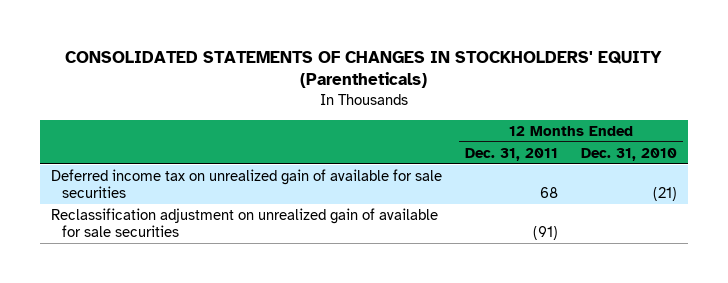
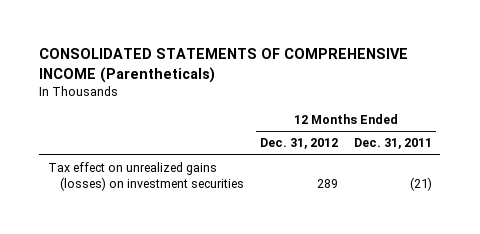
[65,50,663,89] CONSOLIDATED STATEMENTS OF CHANGES IN STOCKHOLDERS' EQUITY (Parentheticals) -> [39,48,409,83] CONSOLIDATED STATEMENTS OF COMPREHENSIVE INCOME (Parentheticals)
[580,147,677,161] Dec. 31, 2010 -> none
none -> [259,138,338,150] Dec. 31, 2012
[51,207,439,238] Reclassification adjustment on unrealized gain of available for sale securities -> none
[51,168,443,199] Deferred income tax on unrealized gain of available for sale securities -> [47,162,244,191] Tax effect on unrealized gains (losses) on investment securities
[540,187,559,199] 68 -> [410,176,433,191] (21)

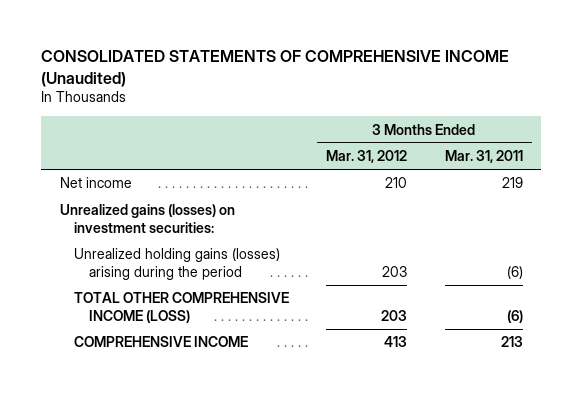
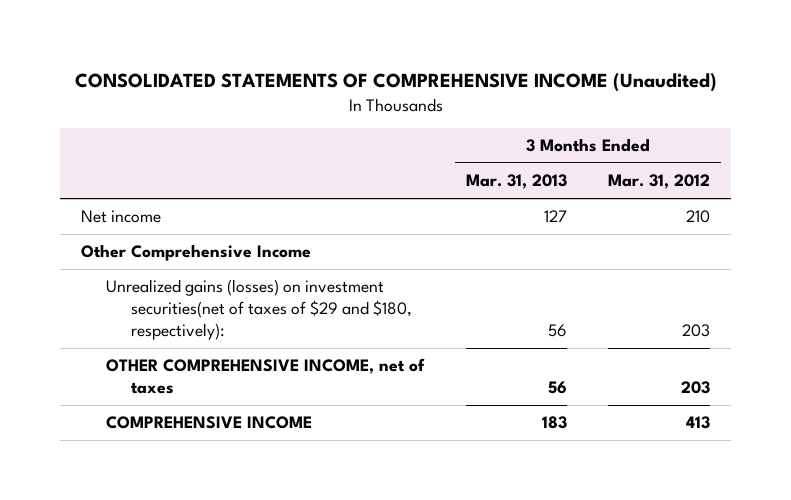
[444,150,523,164] Mar. 31, 2011 -> none
none -> [465,174,567,190] Mar. 31, 2013
[59,204,235,233] Unrealized gains (losses) on investment securities: -> [81,244,312,262] Other Comprehensive Income
[74,248,281,280] Unrealized holding gains (losses) arising during the period -> [106,279,412,341] Unrealized gains (losses) on investment securities(net of taxes of $29 and $180, respectively):
[74,292,290,323] TOTAL OTHER COMPREHENSIVE INCOME (LOSS) -> [106,358,426,395] OTHER COMPREHENSIVE INCOME, net of taxes

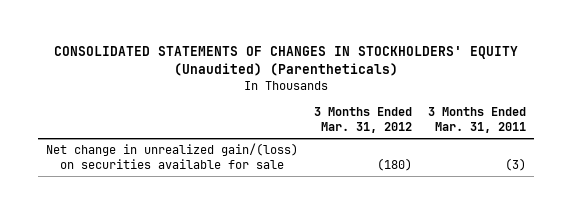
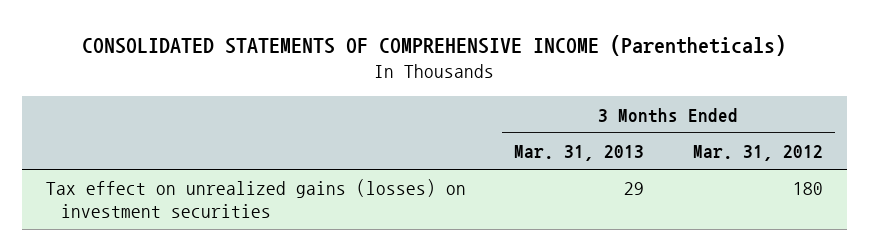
[54,46,519,77] CONSOLIDATED STATEMENTS OF CHANGES IN STOCKHOLDERS' EQUITY (Unaudited) (Parentheticals) -> [82,34,787,56] CONSOLIDATED STATEMENTS OF COMPREHENSIVE INCOME (Parentheticals)
[428,107,527,134] 3 Months Ended Mar. 31, 2011 -> none
none -> [514,144,645,161] Mar. 31, 2013
[46,143,299,170] Net change in unrealized gain/(loss) on securities available for sale -> [45,179,466,218] Tax effect on unrealized gains (losses) on investment securities
[377,158,413,172] (180) -> [792,182,823,196] 180

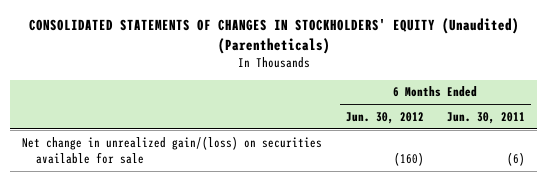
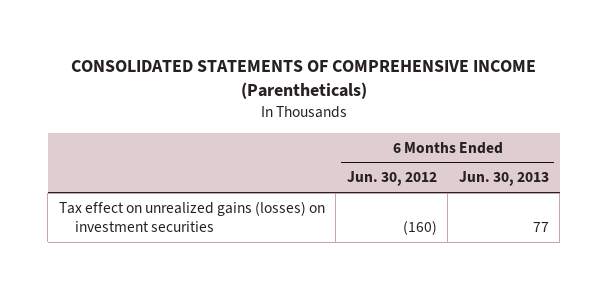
[28,18,519,54] CONSOLIDATED STATEMENTS OF CHANGES IN STOCKHOLDERS' EQUITY (Unaudited) (Parentheticals) -> [70,60,536,100] CONSOLIDATED STATEMENTS OF COMPREHENSIVE INCOME (Parentheticals)
[447,111,526,124] Jun. 30, 2011 -> none
none -> [458,171,549,187] Jun. 30, 2013
[22,135,323,164] Net change in unrealized gain/(loss) on securities available for sale -> [58,200,325,233] Tax effect on unrealized gains (losses) on investment securities

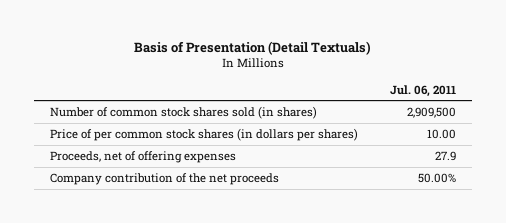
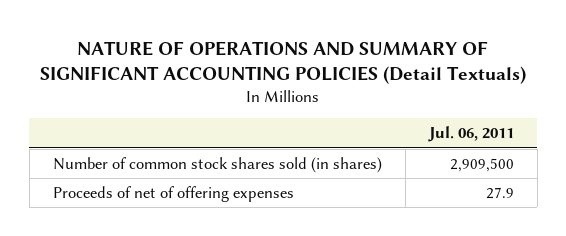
[134,40,372,55] Basis of Presentation (Detail Textuals) -> [40,40,527,84] NATURE OF OPERATIONS AND SUMMARY OF SIGNIFICANT ACCOUNTING POLICIES (Detail Textuals)
[50,128,359,142] Price of per common stock shares (in dollars per shares) -> none
[50,173,280,186] Company contribution of the net proceeds -> none
[50,151,237,164] Proceeds, net of offering expenses -> [52,185,294,202] Proceeds of net of offering expenses

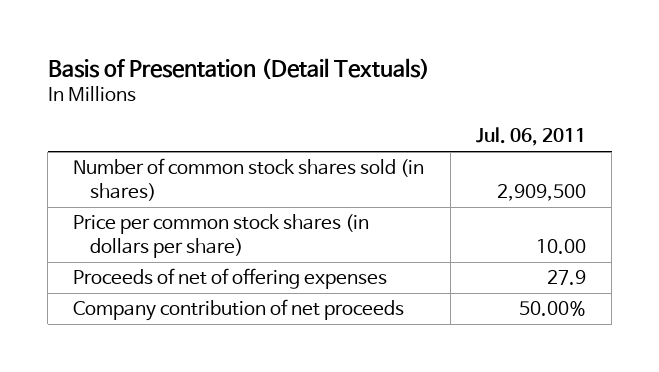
[40,40,527,84] NATURE OF OPERATIONS AND SUMMARY OF SIGNIFICANT ACCOUNTING POLICIES (Detail Textuals) -> [47,58,430,80] Basis of Presentation (Detail Textuals)
none -> [73,214,370,259] Price per common stock shares (in dollars per share)
none -> [73,299,405,322] Company contribution of net proceeds

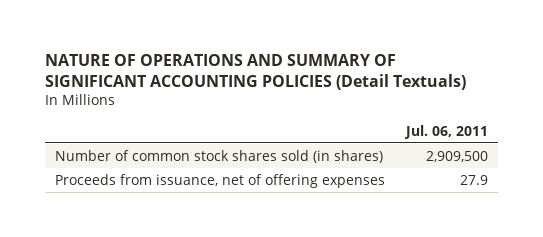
[47,58,430,80] Basis of Presentation (Detail Textuals) -> [44,54,466,91] NATURE OF OPERATIONS AND SUMMARY OF SIGNIFICANT ACCOUNTING POLICIES (Detail Textuals)
[73,214,370,259] Price per common stock shares (in dollars per share) -> none
[73,299,405,322] Company contribution of net proceeds -> none
[73,268,388,290] Proceeds of net of offering expenses -> [55,173,386,188] Proceeds from issuance, net of offering expenses

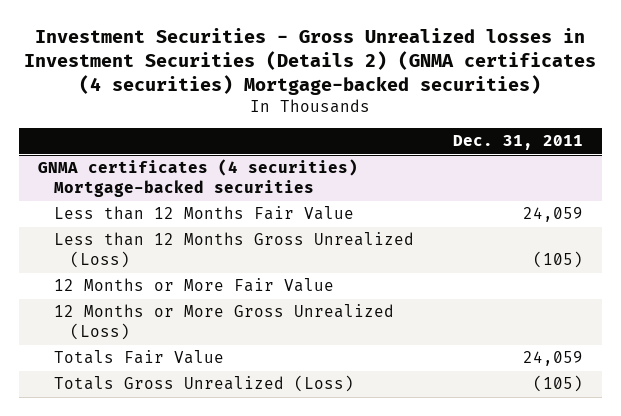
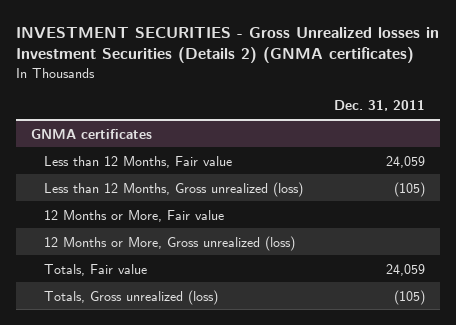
[24,27,597,96] Investment Securities - Gross Unrealized losses in Investment Securities (Details 2) (GNMA certificates (4 securities) Mortgage-backed securities) -> [16,26,440,64] INVESTMENT SECURITIES - Gross Unrealized losses in Investment Securities (Details 2) (GNMA certificates)
[37,159,358,198] GNMA certificates (4 securities) Mortgage-backed securities -> none
none -> [31,128,153,139] GNMA certificates
[54,206,355,221] Less than 12 Months Fair Value -> [44,155,233,168] Less than 12 Months, Fair value
[54,232,415,269] Less than 12 Months Gross Unrealized (Loss) -> [44,181,304,197] Less than 12 Months, Gross unrealized (loss)
[54,278,335,293] 12 Months or More Fair Value -> [44,209,225,222] 12 Months or More, Fair value
[54,304,395,341] 12 Months or More Gross Unrealized (Loss) -> [44,235,296,251] 12 Months or More, Gross unrealized (loss)
[54,350,225,365] Totals Fair Value -> [44,263,148,276] Totals, Fair value
[54,375,355,393] Totals Gross Unrealized (Loss) -> [44,289,219,305] Totals, Gross unrealized (loss)

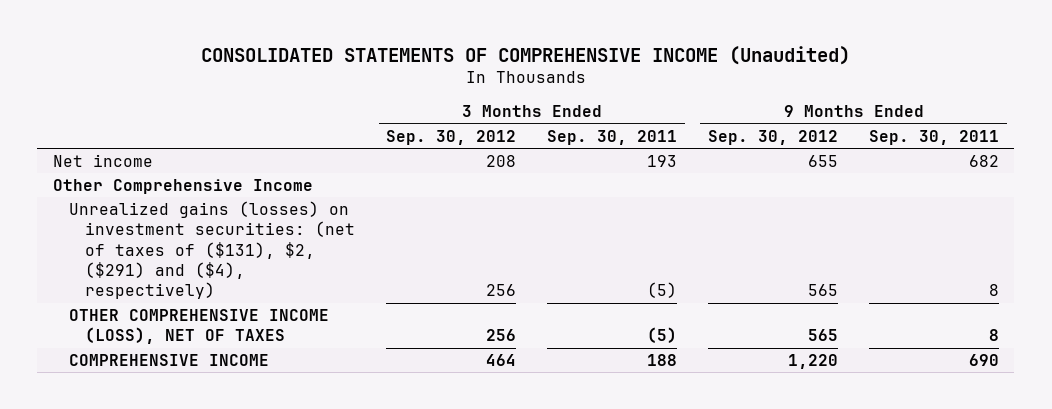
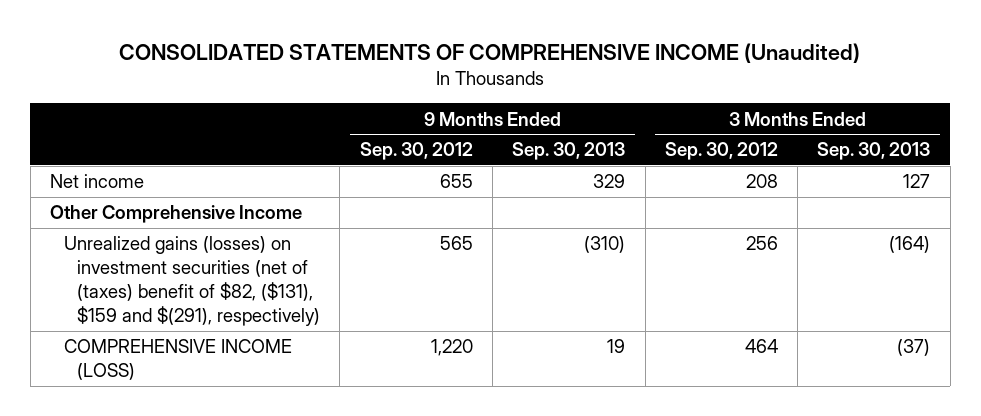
[547,129,678,145] Sep. 30, 2011 -> none
[869,129,1000,145] Sep. 30, 2011 -> none
none -> [512,142,626,161] Sep. 30, 2013
none -> [817,142,931,161] Sep. 30, 2013
[69,309,330,345] OTHER COMPREHENSIVE INCOME (LOSS), NET OF TAXES -> none
[69,201,356,300] Unrealized gains (losses) on investment securities: (net of taxes of ($131), $2, ($291) and ($4), respectively) -> [63,236,321,327] Unrealized gains (losses) on investment securities (net of (taxes) benefit of $82, ($131), $159 and $(291), respectively)
[69,354,270,367] COMPREHENSIVE INCOME -> [63,339,292,381] COMPREHENSIVE INCOME (LOSS)

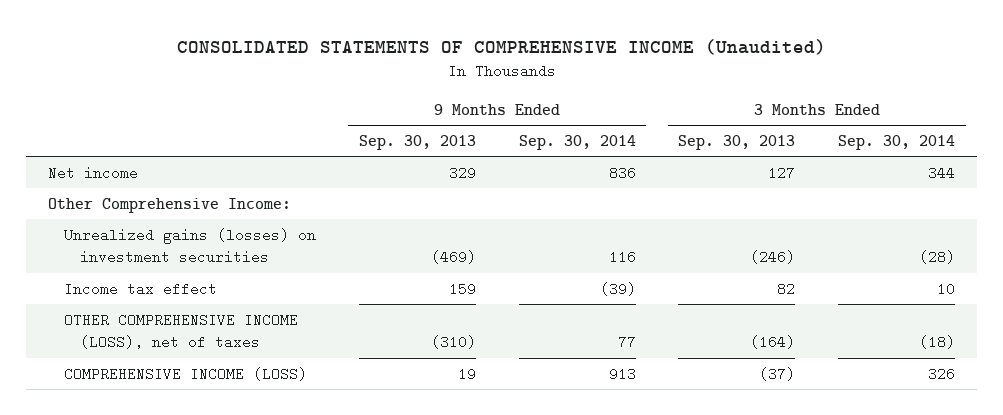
[359,142,473,161] Sep. 30, 2012 -> none
[664,142,778,161] Sep. 30, 2012 -> none
none -> [518,134,636,150] Sep. 30, 2014
none -> [838,134,956,150] Sep. 30, 2014
[50,205,303,224] Other Comprehensive Income -> [47,197,291,213] Other Comprehensive Income:
[63,236,321,327] Unrealized gains (losses) on investment securities (net of (taxes) benefit of $82, ($131), $159 and $(291), respectively) -> [63,227,316,265] Unrealized gains (losses) on investment securities
[584,236,626,254] (310) -> [430,250,476,265] (469)
[889,236,931,254] (164) -> [750,250,796,265] (246)
none -> [63,281,217,296] Income tax effect
none -> [63,312,298,350] OTHER COMPREHENSIVE INCOME (LOSS), net of taxes

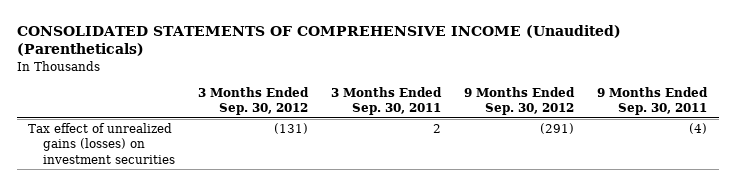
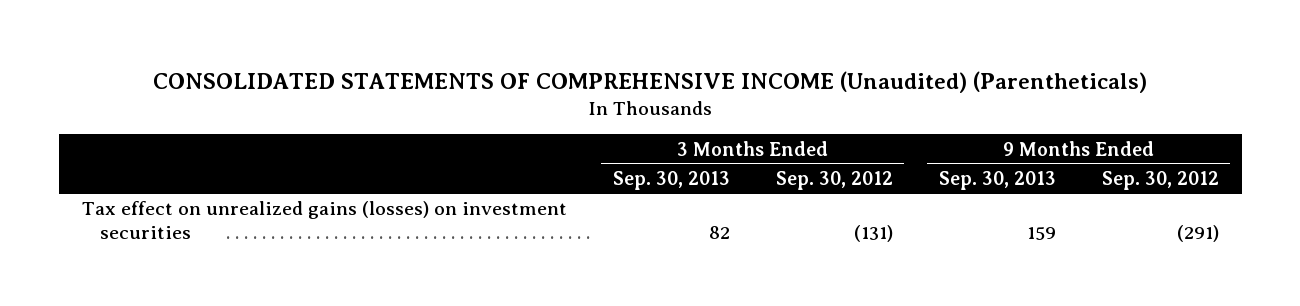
[331,87,443,116] 3 Months Ended Sep. 30, 2011 -> none
[597,87,709,116] 9 Months Ended Sep. 30, 2011 -> none
none -> [612,171,730,191] Sep. 30, 2013
none -> [938,171,1056,191] Sep. 30, 2013
[28,123,175,164] Tax effect of unrealized gains (losses) on investment securities -> [81,201,567,239] Tax effect on unrealized gains (losses) on investment securities

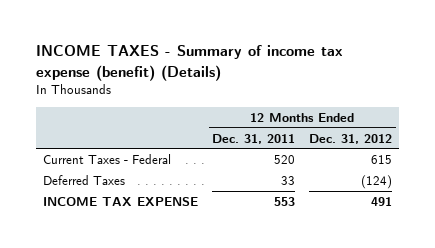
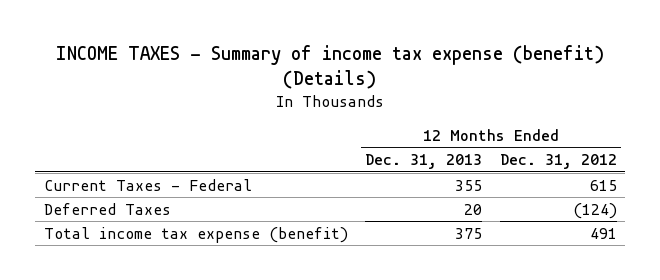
[212,133,296,144] Dec. 31, 2011 -> none
none -> [365,154,483,170] Dec. 31, 2013
[43,195,199,206] INCOME TAX EXPENSE -> [43,226,348,243] Total income tax expense (benefit)

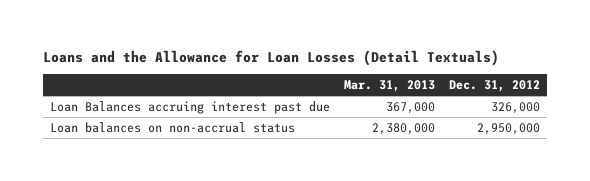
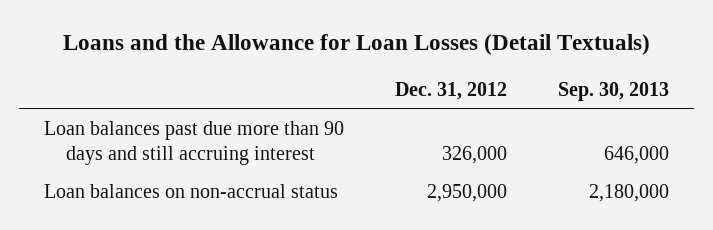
[343,80,435,93] Mar. 31, 2013 -> none
none -> [557,81,669,101] Sep. 30, 2013
[49,100,330,114] Loan Balances accruing interest past due -> [44,120,345,165] Loan balances past due more than 90 days and still accruing interest

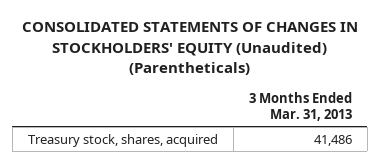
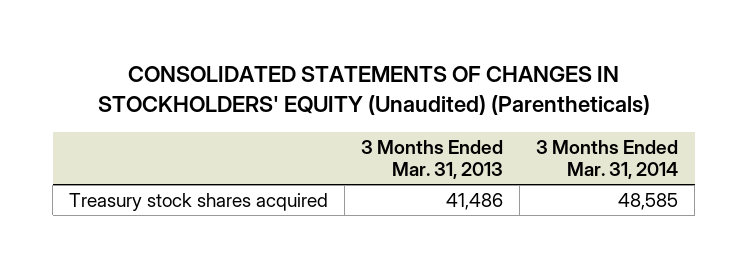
none -> [536,139,679,180] 3 Months Ended Mar. 31, 2014
[27,133,218,147] Treasury stock, shares, acquired -> [69,193,329,212] Treasury stock shares acquired

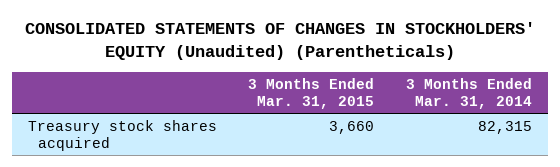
[361,139,504,180] 3 Months Ended Mar. 31, 2013 -> none
none -> [248,77,375,110] 3 Months Ended Mar. 31, 2015
[618,193,679,211] 48,585 -> [477,120,532,134] 82,315

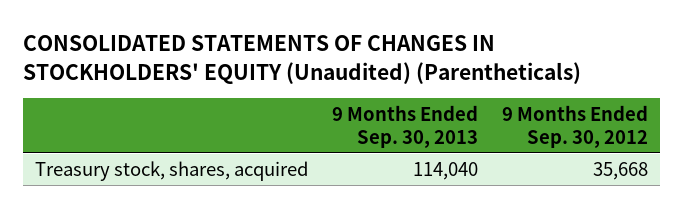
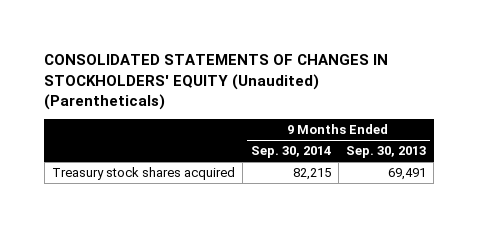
[501,104,648,148] 9 Months Ended Sep. 30, 2012 -> none
none -> [250,146,331,159] Sep. 30, 2014
[34,161,308,182] Treasury stock, shares, acquired -> [52,167,236,181] Treasury stock shares acquired
[412,162,478,181] 114,040 -> [388,168,427,181] 69,491

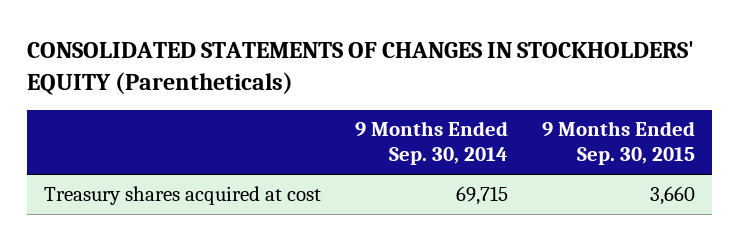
[44,54,389,111] CONSOLIDATED STATEMENTS OF CHANGES IN STOCKHOLDERS' EQUITY (Unaudited) (Parentheticals) -> [26,41,694,95] CONSOLIDATED STATEMENTS OF CHANGES IN STOCKHOLDERS' EQUITY (Parentheticals)
[346,146,427,159] Sep. 30, 2013 -> none
none -> [541,121,695,166] 9 Months Ended Sep. 30, 2015
[52,167,236,181] Treasury stock shares acquired -> [43,186,321,206] Treasury shares acquired at cost
[292,168,331,181] 82,215 -> [455,186,508,206] 69,715

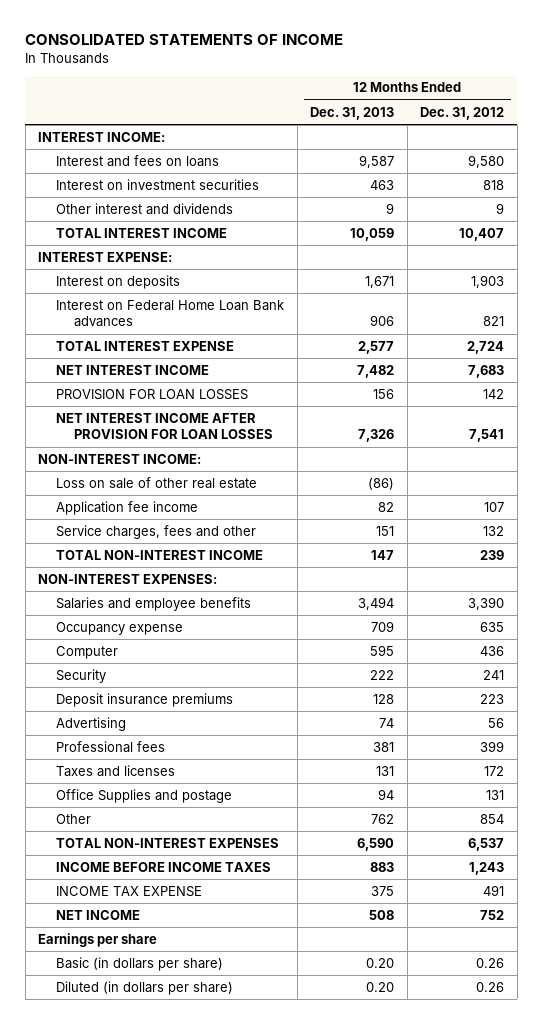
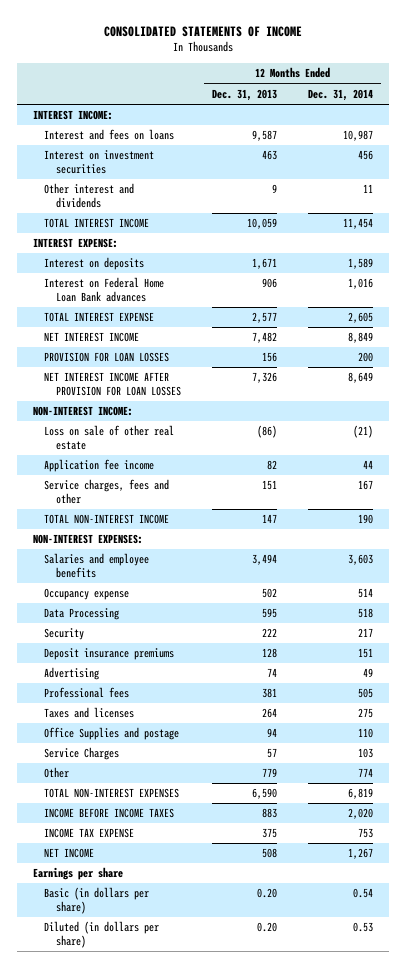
[420,106,505,120] Dec. 31, 2012 -> none
none -> [308,88,374,101] Dec. 31, 2014
[371,620,395,632] 709 -> [261,588,277,599] 502
[56,645,119,659] Computer -> [44,608,120,621] Data Processing
[376,765,395,776] 131 -> [261,708,277,719] 264
none -> [44,747,120,761] Service Charges
[371,813,395,824] 762 -> [261,768,277,778] 779

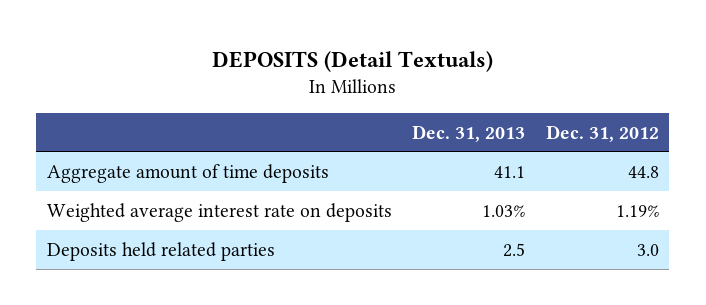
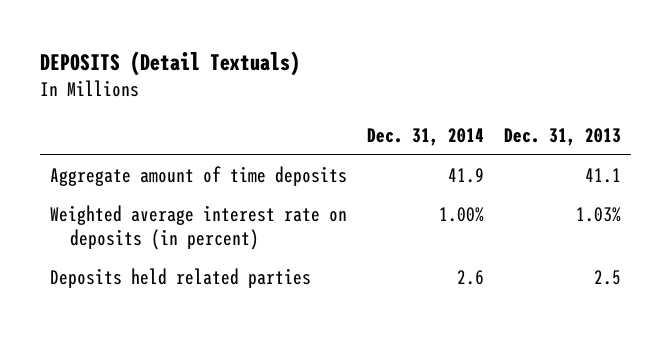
[545,124,659,142] Dec. 31, 2012 -> none
none -> [366,127,484,146] Dec. 31, 2014
[46,202,392,222] Weighted average interest rate on deposits -> [49,205,347,251] Weighted average interest rate on deposits (in percent)

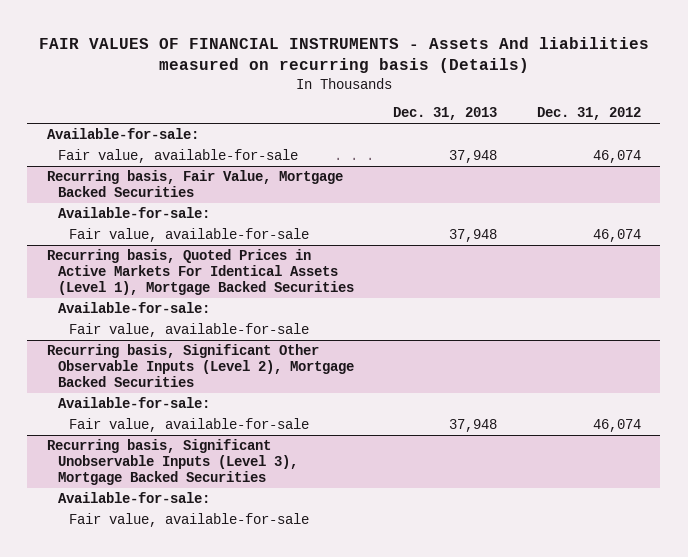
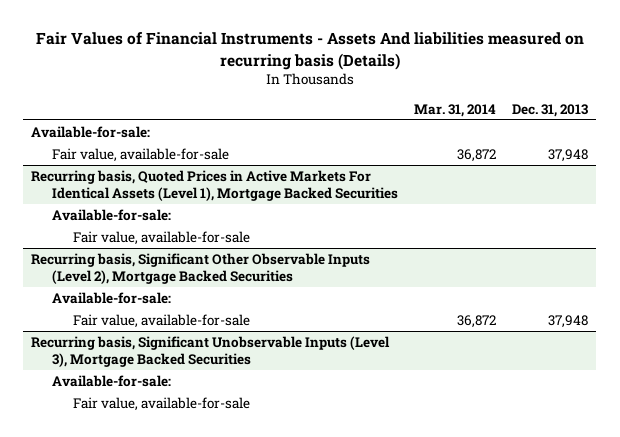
[38,36,649,74] FAIR VALUES OF FINANCIAL INSTRUMENTS - Assets And liabilities measured on recurring basis (Details) -> [35,32,584,70] Fair Values of Financial Instruments - Assets And liabilities measured on recurring basis (Details)
[536,107,641,121] Dec. 31, 2012 -> none
none -> [414,103,497,117] Mar. 31, 2014
[46,169,343,197] Recurring basis, Fair Value, Mortgage Backed Securities -> none
[57,206,210,218] Available-for-sale: -> none
[68,227,309,242] Fair value, available-for-sale -> none

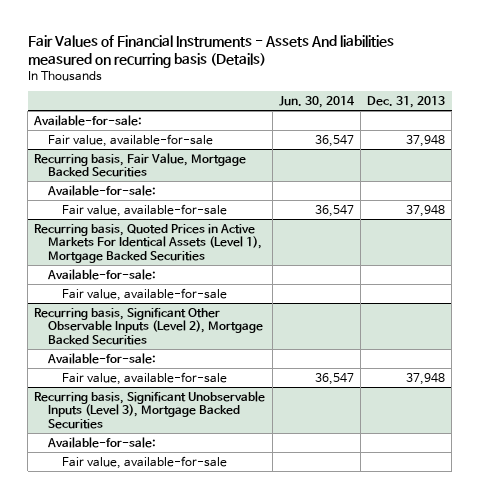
[414,103,497,117] Mar. 31, 2014 -> none
none -> [278,95,355,108] Jun. 30, 2014
none -> [34,152,247,178] Recurring basis, Fair Value, Mortgage Backed Securities
none -> [47,184,157,196] Available-for-sale:
none -> [62,203,228,217] Fair value, available-for-sale

